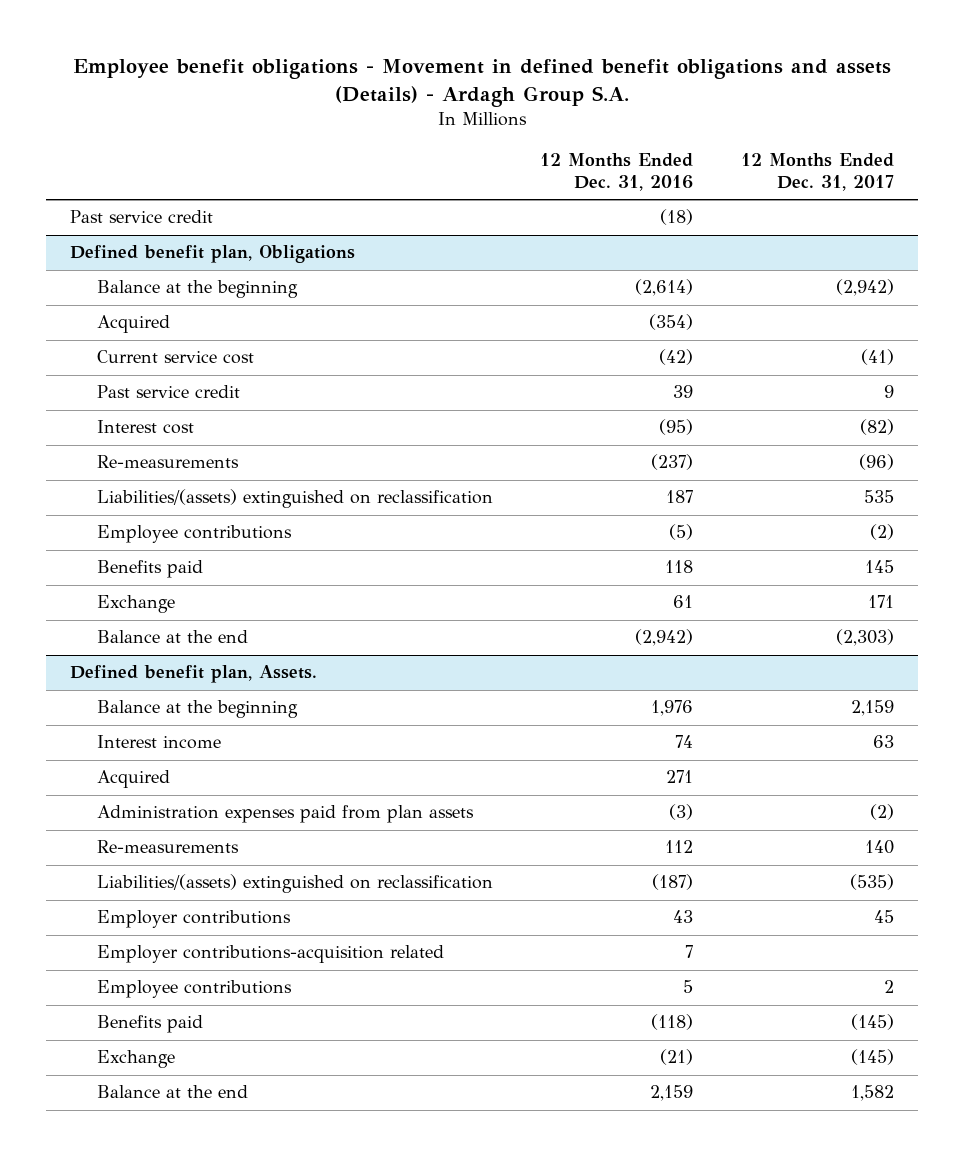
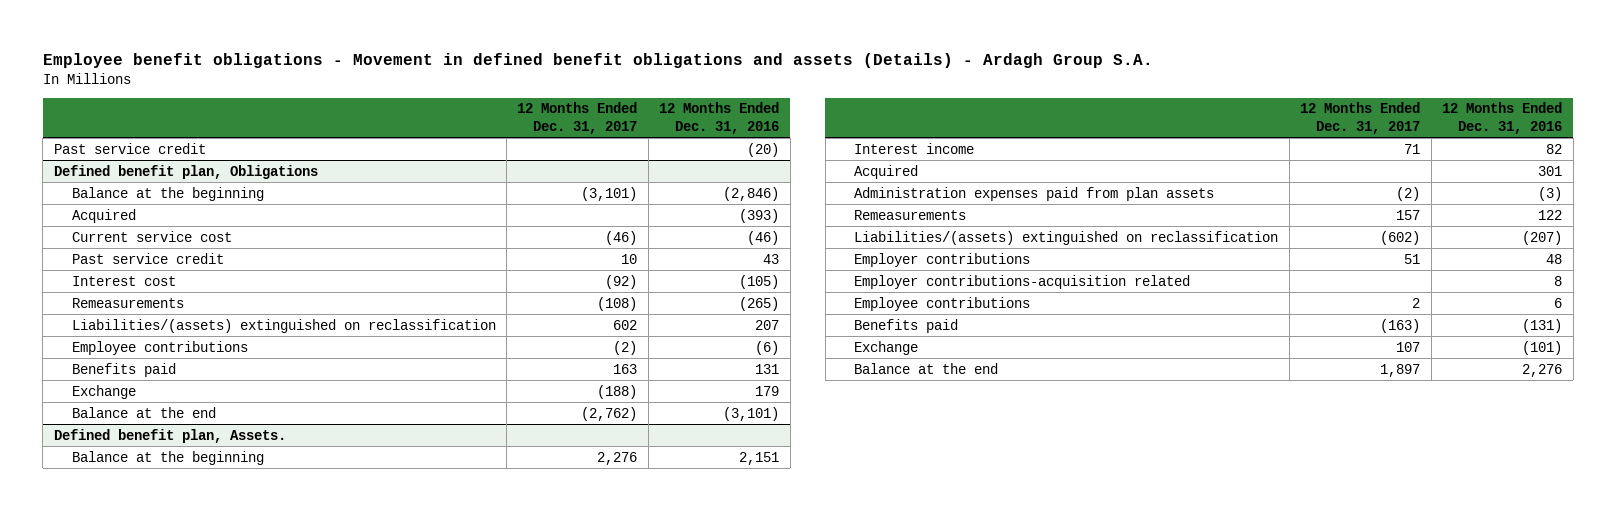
[660,209,694,226] (18) -> [747,142,780,157] (20)
[96,455,239,469] Re-measurements -> none
[635,279,694,297] (2,614) -> [723,186,780,201] (2,846)
[836,279,895,297] (2,942) -> [581,186,638,201] (3,101)
[649,314,694,331] (354) -> [739,208,780,223] (393)
[659,349,694,366] (42) -> [747,230,780,245] (46)
[861,349,895,366] (41) -> [605,230,638,245] (46)
[673,385,694,399] 39 -> [763,253,780,264] 43
[884,385,895,399] 9 -> [621,253,638,264] 10
[659,419,694,436] (95) -> [739,274,780,289] (105)
[860,419,895,436] (82) -> [605,274,638,289] (92)
none -> [71,297,184,308] Remeasurements
[666,490,694,504] 187 -> [755,319,780,330] 207
[864,490,895,504] 535 -> [613,319,638,330] 602
[669,524,694,541] (5) -> [755,340,780,355] (6)
[665,560,694,574] 118 -> [755,363,780,374] 131
[865,560,895,574] 145 -> [613,363,638,374] 163
[673,595,694,609] 61 -> [755,385,780,396] 179
[868,595,895,609] 171 -> [597,384,638,399] (188)
[635,629,694,647] (2,942) -> [723,406,780,421] (3,101)
[836,629,895,647] (2,303) -> [581,406,638,421] (2,762)
[651,700,694,717] 1,976 -> [739,451,780,465] 2,151
[851,700,895,717] 2,159 -> [597,451,638,465] 2,276
[675,735,694,749] 74 -> [1546,143,1563,154] 82
[873,735,895,749] 63 -> [1404,143,1421,154] 71
[666,770,694,784] 271 -> [1538,165,1563,176] 301
[96,840,239,854] Re-measurements -> none
none -> [854,209,967,220] Remeasurements
[652,874,694,891] (187) -> [1522,230,1563,245] (207)
[850,874,895,891] (535) -> [1380,230,1421,245] (602)
[673,910,694,924] 43 -> [1546,253,1563,264] 48
[874,910,895,924] 45 -> [1404,253,1421,264] 51
[685,945,694,959] 7 -> [1554,275,1563,286] 8
[683,980,694,994] 5 -> [1554,297,1563,308] 6
[651,1014,694,1031] (118) -> [1522,318,1563,333] (131)
[851,1014,895,1031] (145) -> [1380,318,1421,333] (163)
[660,1049,694,1066] (21) -> [1522,340,1563,355] (101)
[851,1049,895,1066] (145) -> [1396,341,1421,352] 107
[650,1085,694,1102] 2,159 -> [1522,363,1563,377] 2,276
[851,1085,895,1102] 1,582 -> [1380,363,1421,377] 1,897

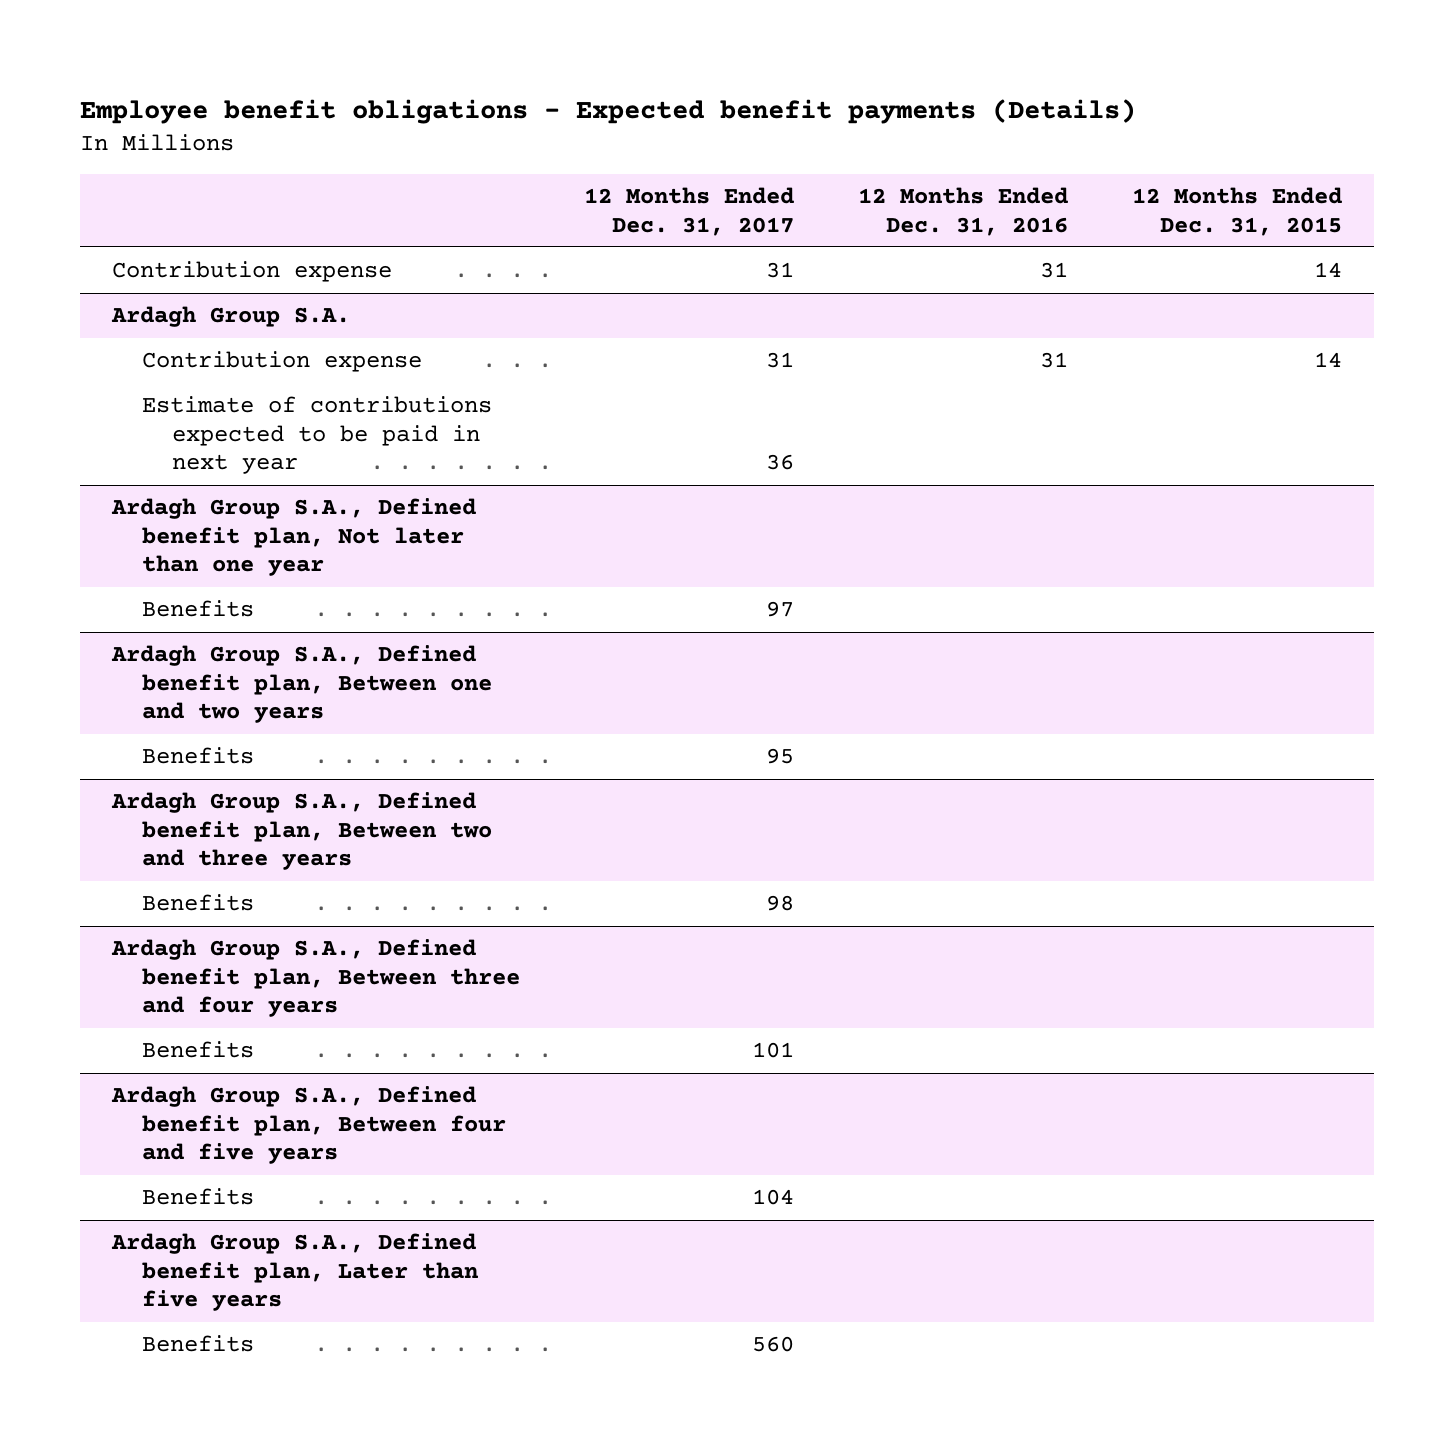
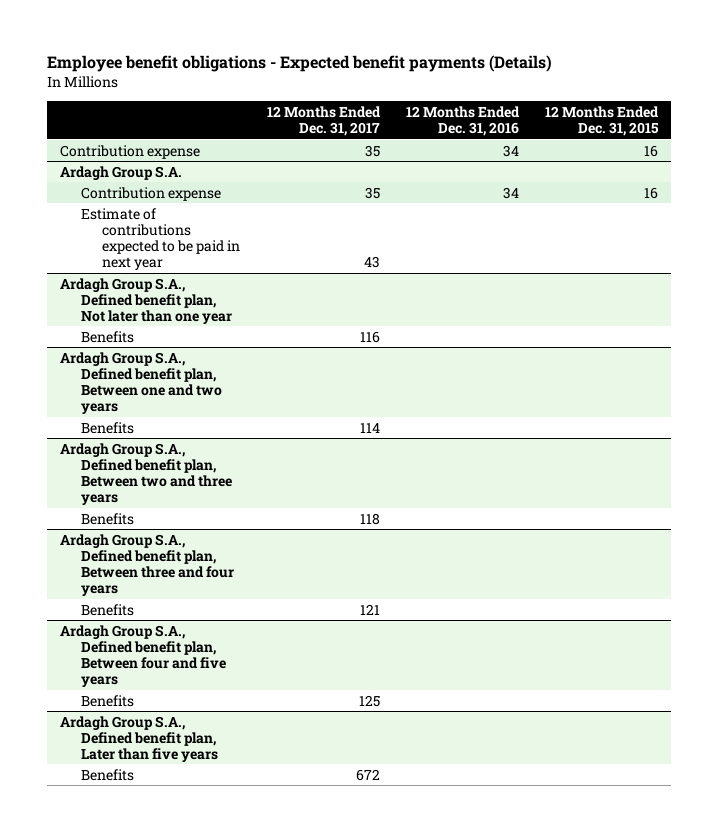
[765,262,794,279] 31 -> [364,144,380,157] 35
[1039,262,1068,279] 31 -> [502,144,519,157] 34
[1313,262,1342,278] 14 -> [644,144,659,157] 16
[765,352,794,369] 31 -> [364,186,380,199] 35
[1039,352,1068,369] 31 -> [502,186,519,199] 34
[1313,352,1342,368] 14 -> [644,186,659,199] 16
[765,454,794,471] 36 -> [363,255,380,268] 43
[765,601,794,618] 97 -> [359,330,380,343] 116
[765,748,794,765] 95 -> [359,422,380,433] 114
[765,895,794,912] 98 -> [359,512,380,525] 118
[751,1042,794,1059] 101 -> [359,603,380,615] 121
[751,1189,794,1206] 104 -> [358,694,380,707] 125
[751,1336,794,1353] 560 -> [355,768,380,781] 672

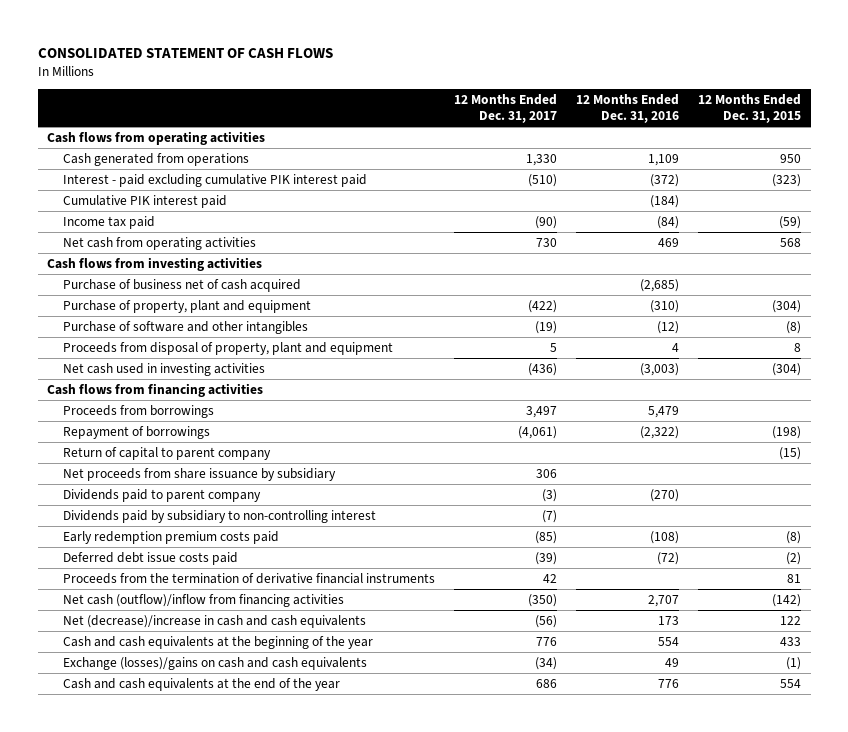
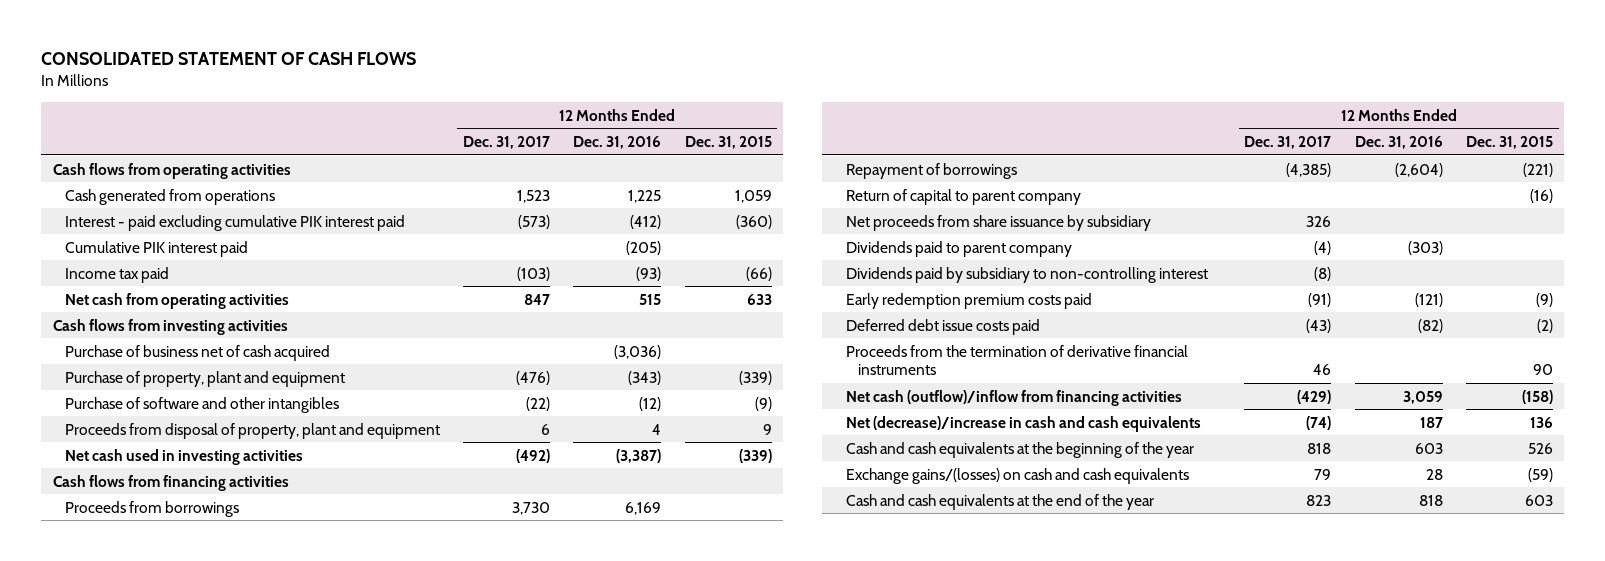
[525,153,557,166] 1,330 -> [517,189,551,203] 1,523
[647,153,679,166] 1,109 -> [628,189,662,203] 1,225
[780,153,802,163] 950 -> [734,189,772,203] 1,059
[527,173,557,187] (510) -> [518,214,551,229] (573)
[649,173,679,187] (372) -> [630,214,662,229] (412)
[772,173,802,187] (323) -> [735,214,772,229] (360)
[649,194,679,208] (184) -> [626,240,662,255] (205)
[534,215,557,229] (90) -> [517,266,551,281] (103)
[656,215,679,229] (84) -> [636,266,662,281] (93)
[779,215,802,229] (59) -> [745,266,772,281] (66)
[535,237,557,247] 730 -> [524,293,551,305] 847
[657,237,679,247] 469 -> [639,293,662,305] 515
[780,237,802,247] 568 -> [746,293,772,305] 633
[639,278,679,292] (2,685) -> [614,344,662,359] (3,036)
[527,299,557,313] (422) -> [516,370,551,385] (476)
[649,299,679,313] (310) -> [628,370,662,385] (343)
[772,299,802,313] (304) -> [738,370,772,385] (339)
[534,320,557,334] (19) -> [526,396,551,411] (22)
[786,320,802,334] (8) -> [754,396,772,411] (9)
[549,342,557,352] 5 -> [541,423,551,435] 6
[794,342,802,352] 8 -> [762,423,772,435] 9
[527,362,557,376] (436) -> [516,448,551,463] (492)
[639,362,679,376] (3,003) -> [616,448,662,463] (3,387)
[772,362,802,376] (304) -> [738,448,772,463] (339)
[525,405,557,418] 3,497 -> [512,501,551,515] 3,730
[647,405,679,418] 5,479 -> [625,501,662,515] 6,169
[517,425,557,439] (4,061) -> [1286,162,1332,177] (4,385)
[639,425,679,439] (2,322) -> [1394,162,1443,177] (2,604)
[772,425,802,439] (198) -> [1522,162,1553,177] (221)
[779,446,802,460] (15) -> [1529,188,1553,203] (16)
[535,468,557,478] 306 -> [1306,215,1332,227] 326
[541,488,557,502] (3) -> [1314,240,1332,255] (4)
[649,488,679,502] (270) -> [1407,240,1443,255] (303)
[541,509,557,523] (7) -> [1314,266,1332,281] (8)
[534,530,557,544] (85) -> [1308,292,1332,307] (91)
[649,530,679,544] (108) -> [1414,292,1443,307] (121)
[786,530,802,544] (8) -> [1535,292,1553,307] (9)
[534,551,557,565] (39) -> [1306,318,1332,333] (43)
[656,551,679,565] (72) -> [1417,318,1443,333] (82)
[542,573,557,583] 42 -> [1313,364,1332,376] 46
[787,573,802,583] 81 -> [1532,364,1553,376] 90
[527,593,557,607] (350) -> [1297,389,1332,404] (429)
[647,594,679,607] 2,707 -> [1402,390,1443,404] 3,059
[772,593,802,607] (142) -> [1521,389,1553,404] (158)
[534,614,557,628] (56) -> [1306,415,1332,430] (74)
[657,615,679,625] 173 -> [1419,416,1443,428] 187
[780,615,802,625] 122 -> [1529,416,1553,428] 136
[535,636,557,646] 776 -> [1307,442,1332,454] 818
[657,636,679,646] 554 -> [1414,442,1443,454] 603
[780,636,802,646] 433 -> [1527,442,1553,454] 526
[62,656,367,670] Exchange (losses)/gains on cash and cash equivalents -> [846,467,1190,484] Exchange gains/(losses) on cash and cash equivalents
[534,656,557,670] (34) -> [1314,468,1332,480] 79
[664,657,679,667] 49 -> [1425,468,1443,480] 28
[786,656,802,670] (1) -> [1527,467,1553,482] (59)
[535,678,557,688] 686 -> [1306,494,1332,506] 823
[657,678,679,688] 776 -> [1418,494,1443,506] 818
[780,678,802,688] 554 -> [1524,494,1553,506] 603

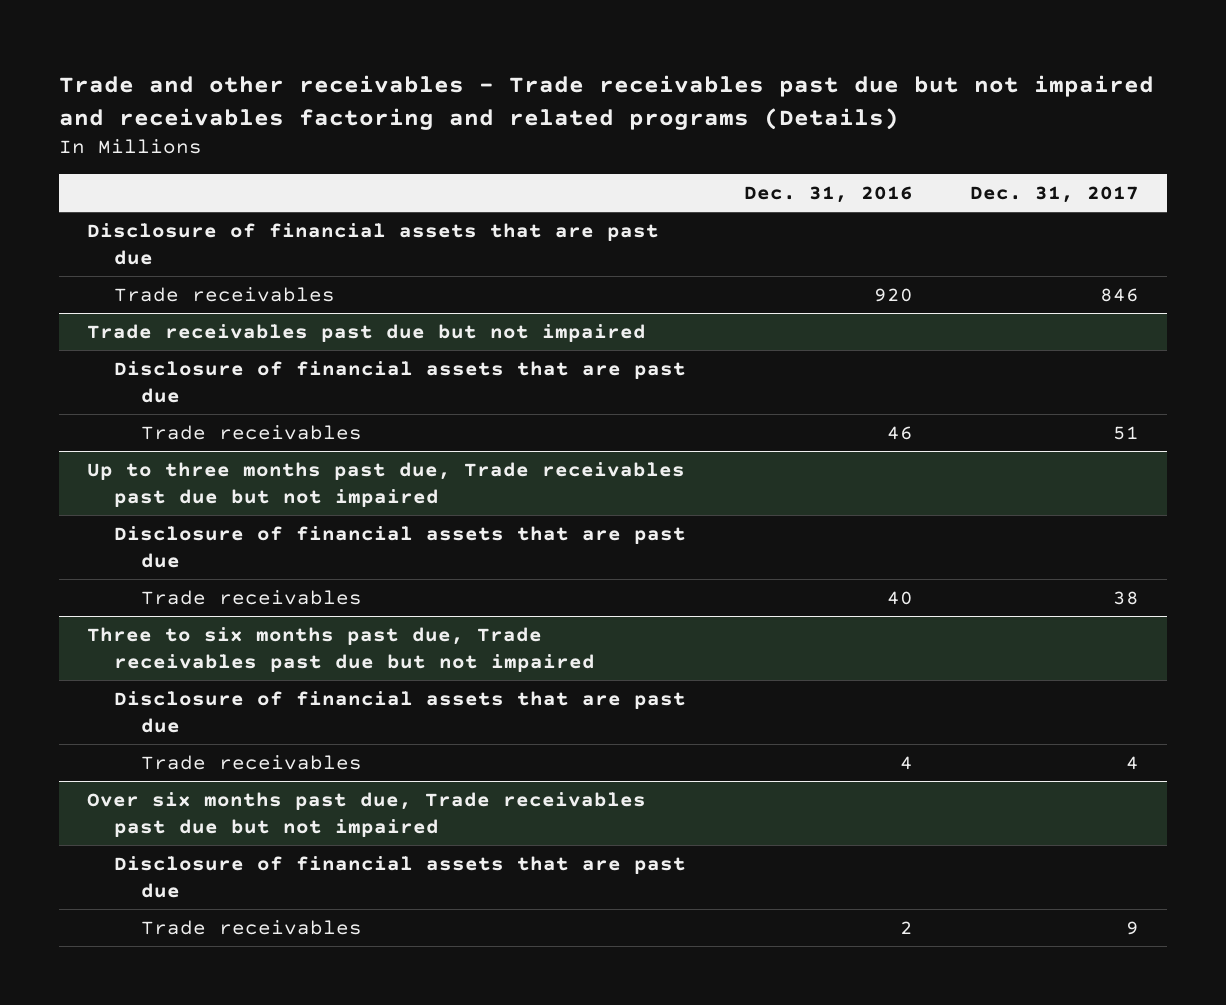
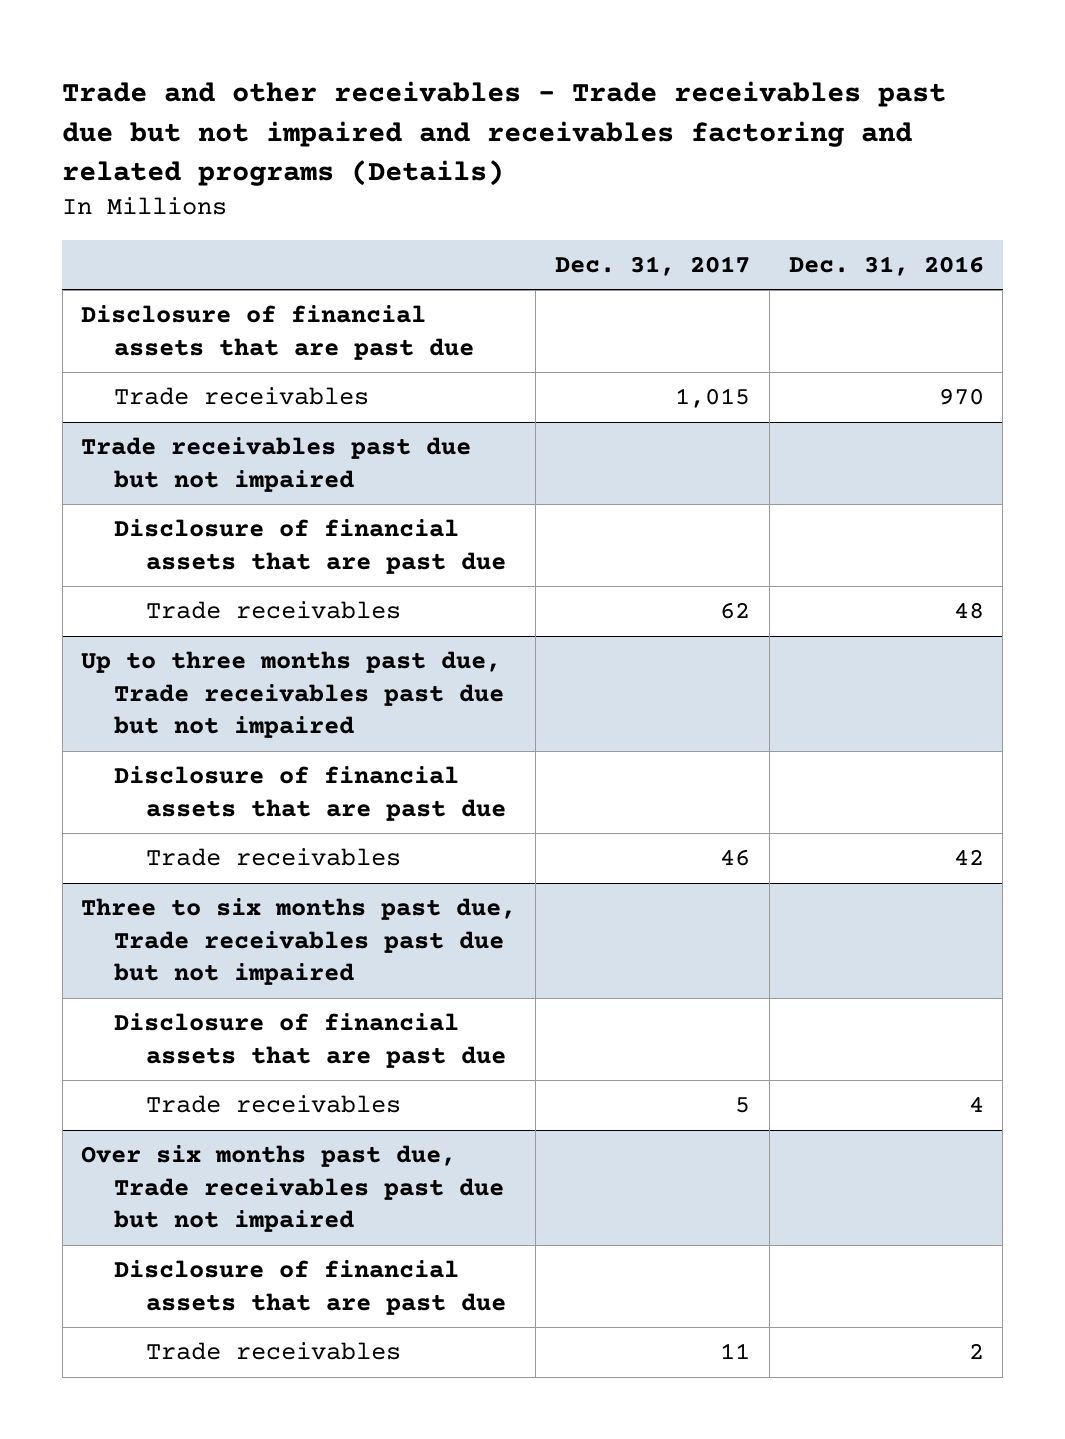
[873,287,913,302] 920 -> [938,388,984,406] 970
[1099,287,1139,302] 846 -> [675,388,751,409] 1,015
[886,425,913,440] 46 -> [953,602,984,620] 48
[1112,425,1139,440] 51 -> [720,602,751,620] 62
[886,590,913,605] 40 -> [953,849,984,866] 42
[1112,590,1139,605] 38 -> [720,849,751,867] 46
[1125,755,1139,770] 4 -> [735,1097,751,1114] 5
[1125,920,1139,935] 9 -> [720,1343,751,1360] 11

